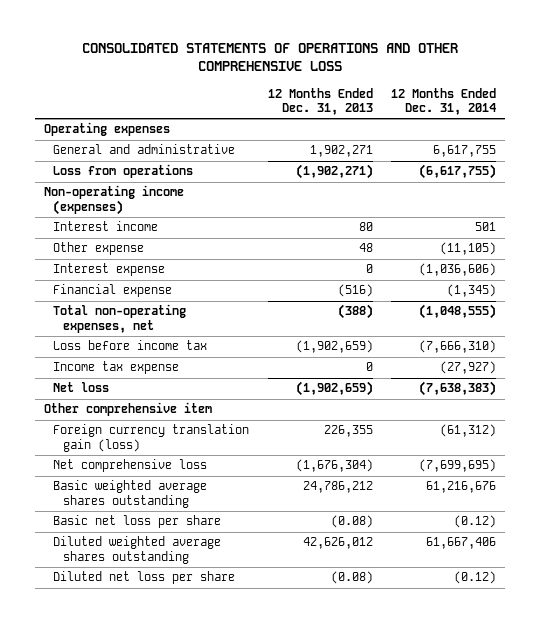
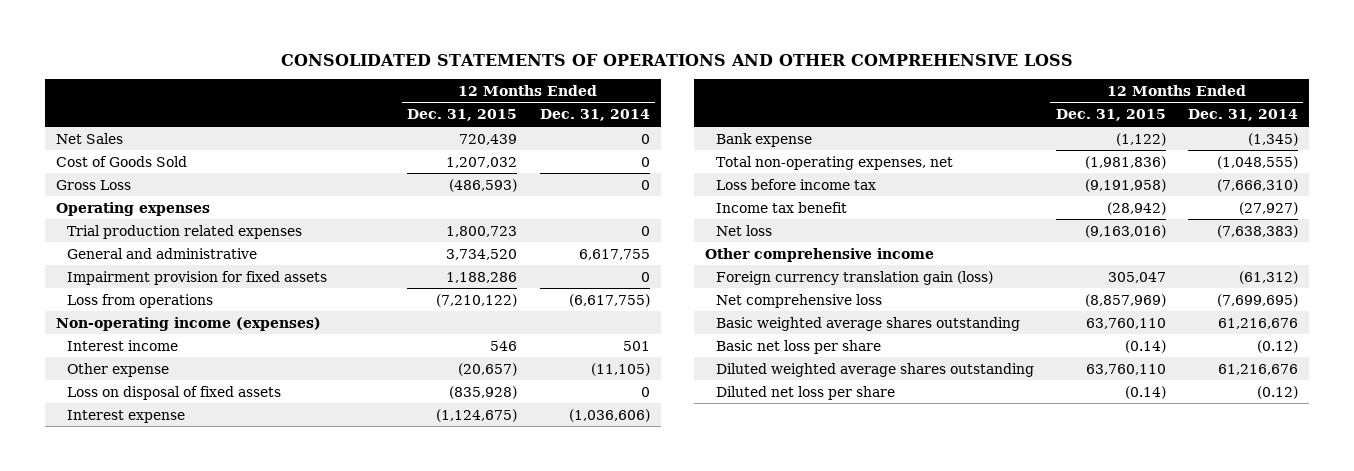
[267,87,373,116] 12 Months Ended Dec. 31, 2013 -> none
none -> [407,109,518,122] Dec. 31, 2015
none -> [56,132,124,144] Net Sales
none -> [56,155,188,167] Cost of Goods Sold
none -> [56,179,132,190] Gross Loss
none -> [67,224,303,239] Trial production related expenses
none -> [67,270,328,285] Impairment provision for fixed assets
none -> [67,385,282,400] Loss on disposal of fixed assets
[53,284,173,298] Financial expense -> [715,132,812,147] Bank expense
[53,361,180,375] Income tax expense -> [715,201,847,213] Income tax benefit
[43,402,212,417] Other comprehensive item -> [704,247,934,262] Other comprehensive income
[426,537,497,550] 61,667,406 -> [1217,363,1298,375] 61,216,676

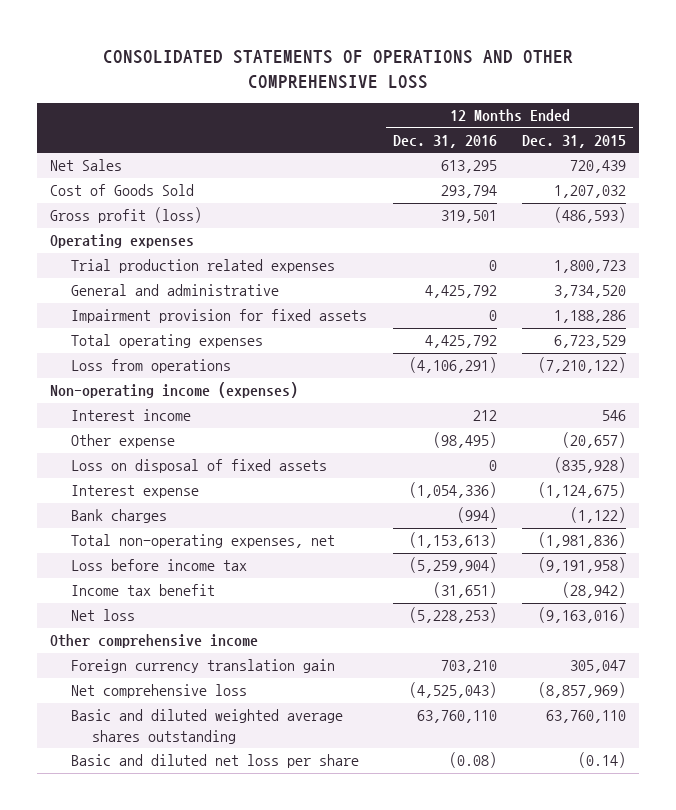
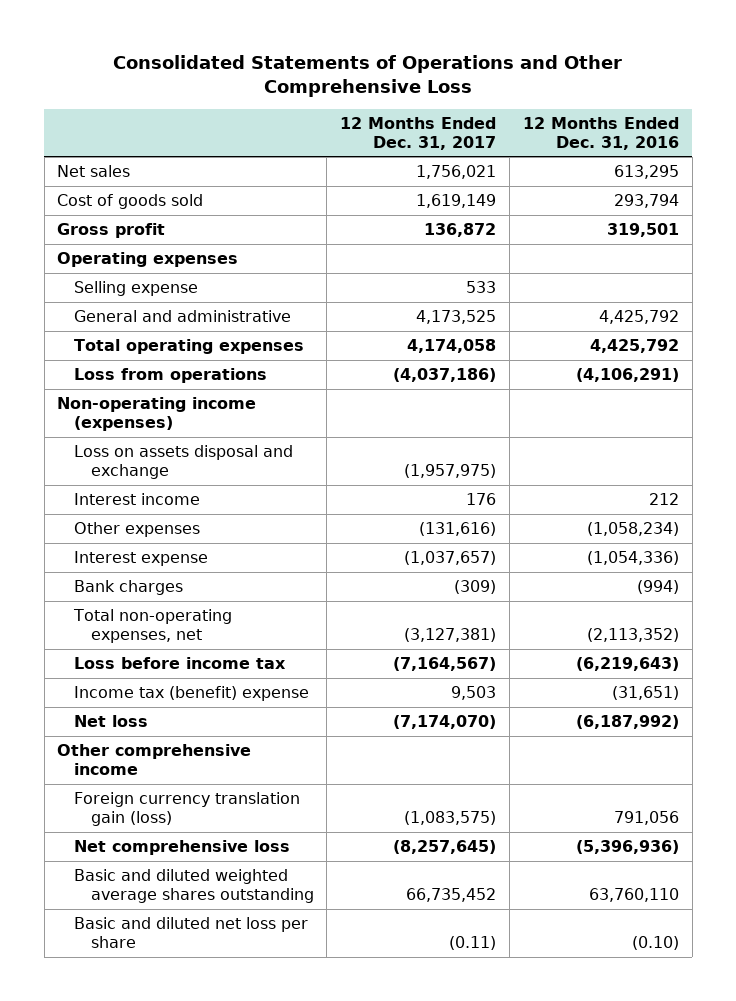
[103,49,574,89] CONSOLIDATED STATEMENTS OF OPERATIONS AND OTHER COMPREHENSIVE LOSS -> [113,54,623,98] Consolidated Statements of Operations and Other Comprehensive Loss
[522,134,627,148] Dec. 31, 2015 -> none
none -> [340,117,497,150] 12 Months Ended Dec. 31, 2017
[49,159,122,172] Net Sales -> [57,165,131,178] Net sales
[49,184,194,197] Cost of Goods Sold -> [57,194,204,210] Cost of goods sold
[49,207,202,224] Gross profit (loss) -> [57,223,166,239] Gross profit
[70,259,335,274] Trial production related expenses -> none
none -> [74,281,199,297] Selling expense
[70,309,367,324] Impairment provision for fixed assets -> none
none -> [74,445,294,479] Loss on assets disposal and exchange
[70,459,327,474] Loss on disposal of fixed assets -> none
[70,434,175,449] Other expense -> [74,522,201,538] Other expenses
[432,432,497,449] (98,495) -> [586,522,679,537] (1,058,234)
[408,532,497,549] (1,153,613) -> [586,627,679,642] (2,113,352)
[408,557,497,574] (5,259,904) -> [575,657,679,672] (6,219,643)
[70,584,215,597] Income tax benefit -> [74,686,310,702] Income tax (benefit) expense
[408,607,497,624] (5,228,253) -> [575,715,679,730] (6,187,992)
[70,659,335,674] Foreign currency translation gain -> [74,792,301,826] Foreign currency translation gain (loss)
[440,660,497,674] 703,210 -> [613,810,679,825] 791,056
[408,682,497,699] (4,525,043) -> [575,840,679,855] (5,396,936)
[448,752,497,769] (0.08) -> [631,935,679,950] (0.10)

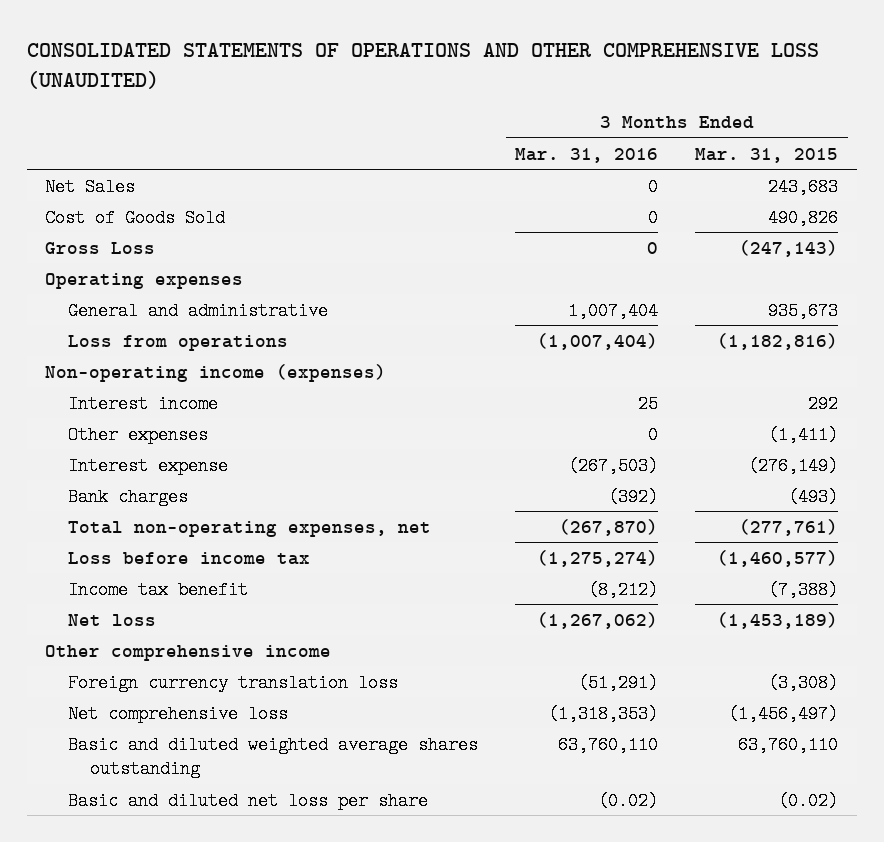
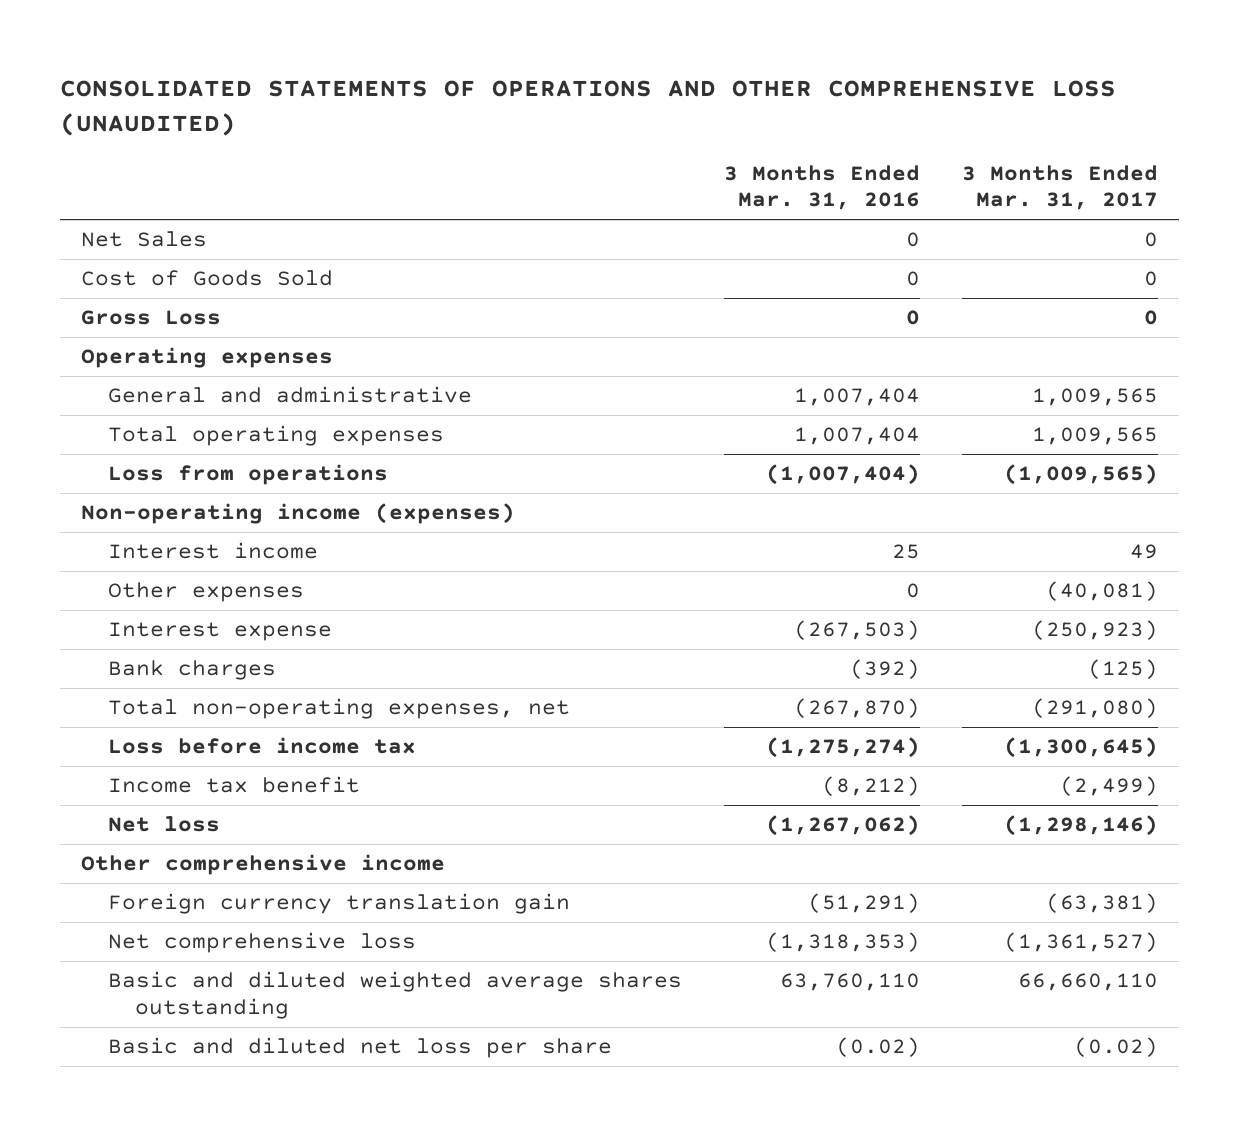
[695,147,839,163] Mar. 31, 2015 -> none
none -> [962,165,1159,211] 3 Months Ended Mar. 31, 2017
none -> [108,425,445,447] Total operating expenses
[67,673,398,692] Foreign currency translation loss -> [108,893,571,915] Foreign currency translation gain

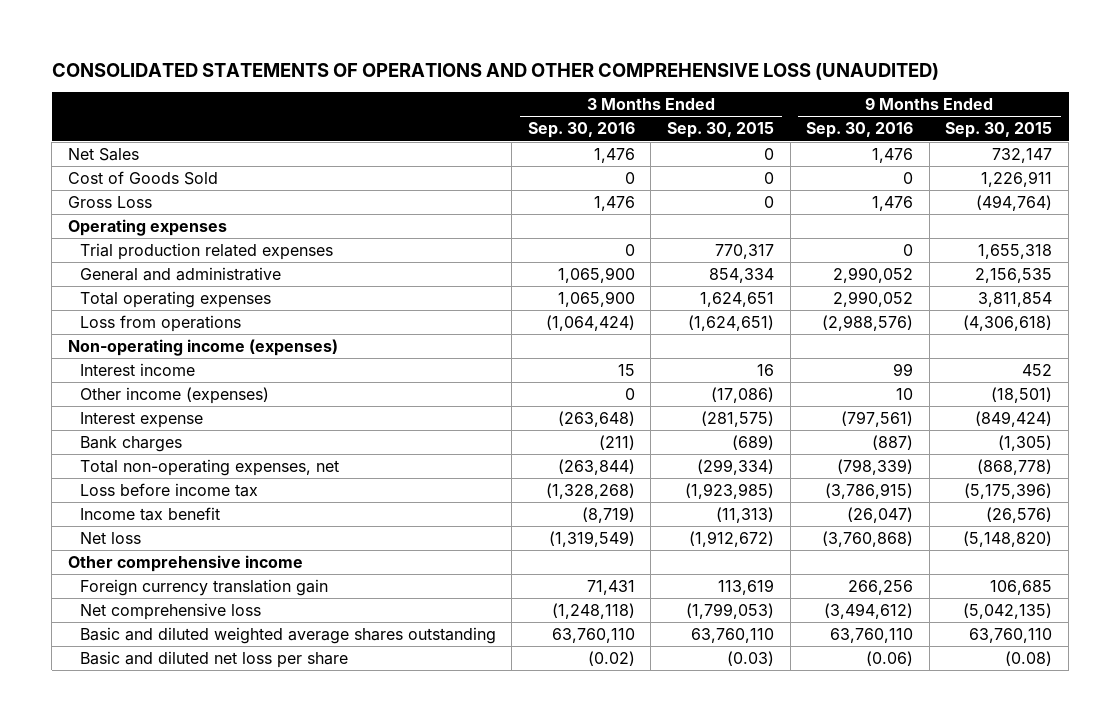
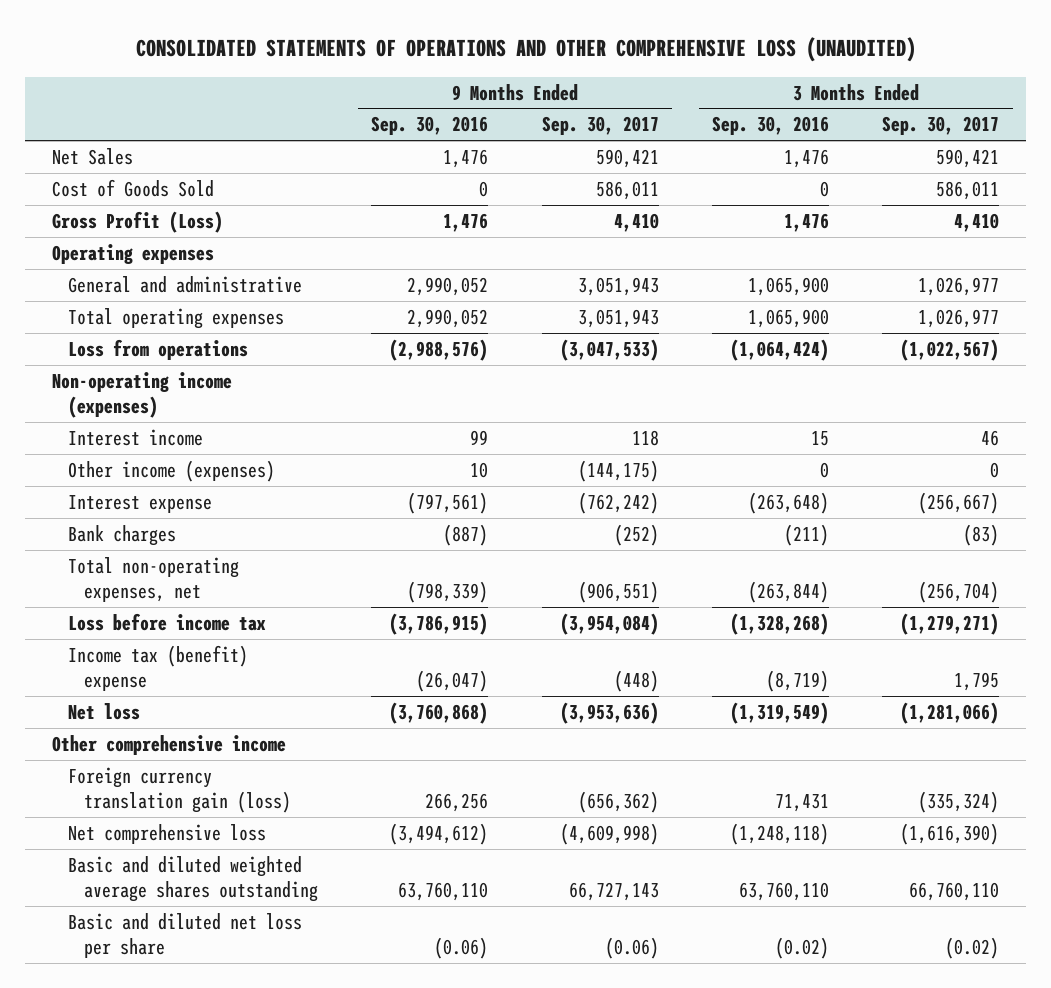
[667,122,775,139] Sep. 30, 2015 -> none
[945,122,1053,139] Sep. 30, 2015 -> none
none -> [541,116,659,136] Sep. 30, 2017
none -> [882,116,1000,136] Sep. 30, 2017
[67,195,152,208] Gross Loss -> [51,210,223,233] Gross Profit (Loss)
[79,242,333,260] Trial production related expenses -> none
[79,506,220,521] Income tax benefit -> [67,644,248,691] Income tax (benefit) expense
[79,578,328,596] Foreign currency translation gain -> [67,766,292,813] Foreign currency translation gain (loss)

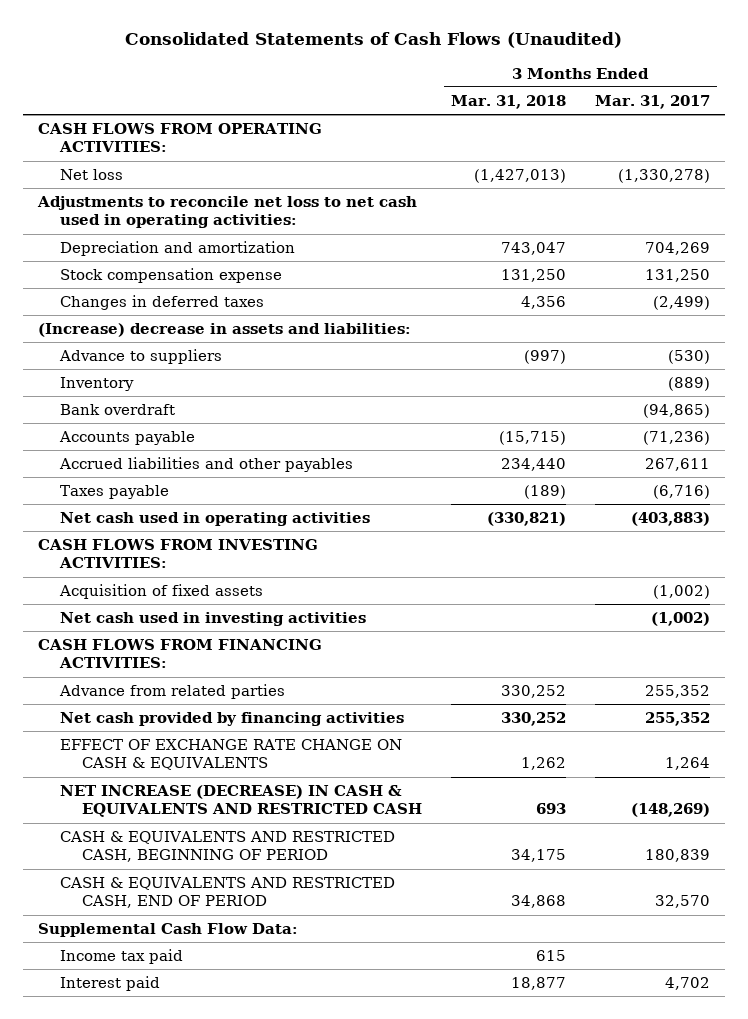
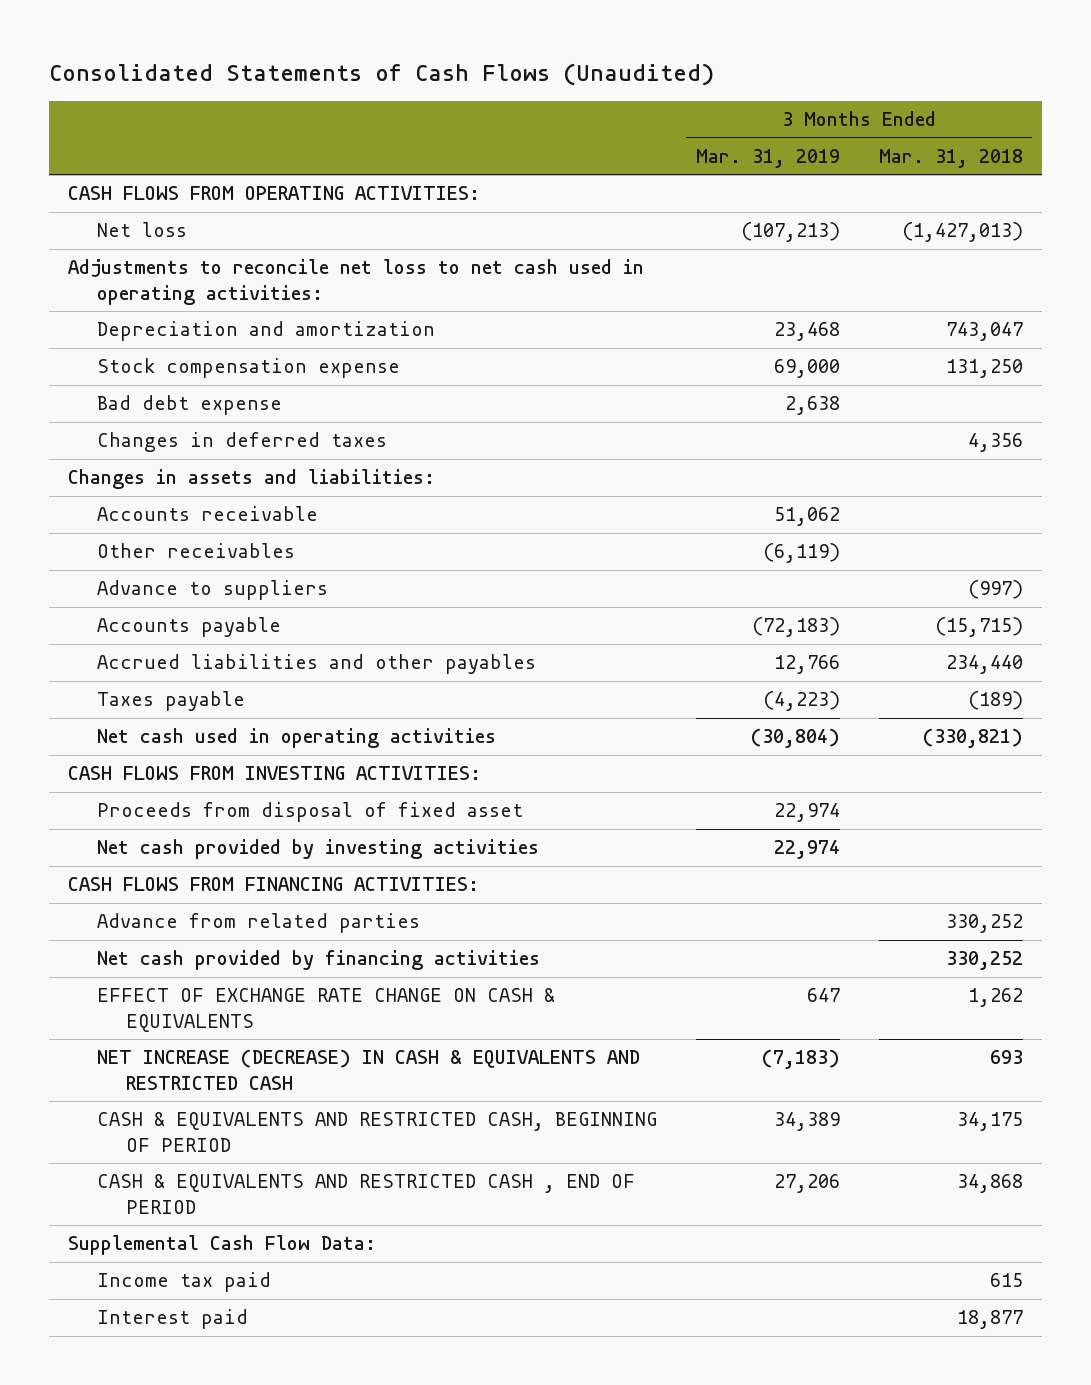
[595,94,711,109] Mar. 31, 2017 -> none
none -> [695,148,840,168] Mar. 31, 2019
none -> [97,395,283,416] Bad debt expense
[37,322,411,337] (Increase) decrease in assets and liabilities: -> [68,469,436,490] Changes in assets and liabilities:
none -> [97,506,319,522] Accounts receivable
none -> [97,543,296,559] Other receivables
[59,376,134,391] Inventory -> none
[59,403,175,415] Bank overdraft -> none
[58,583,263,599] Acquisition of fixed assets -> none
none -> [97,802,524,823] Proceeds from disposal of fixed asset
[59,611,366,626] Net cash used in investing activities -> [97,839,540,860] Net cash provided by investing activities
[59,876,395,909] CASH & EQUIVALENTS AND RESTRICTED CASH, END OF PERIOD -> [97,1174,636,1214] CASH & EQUIVALENTS AND RESTRICTED CASH , END OF PERIOD

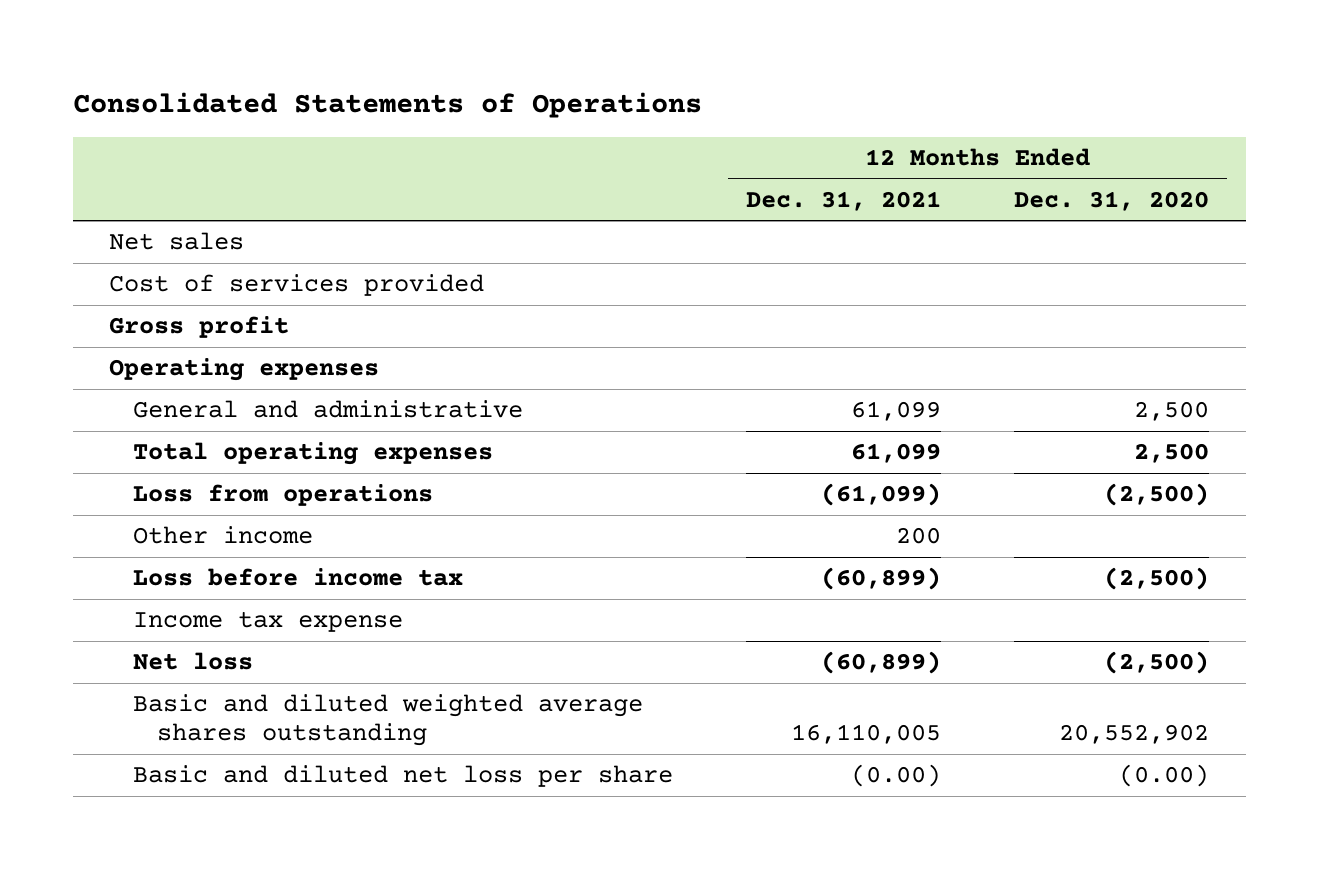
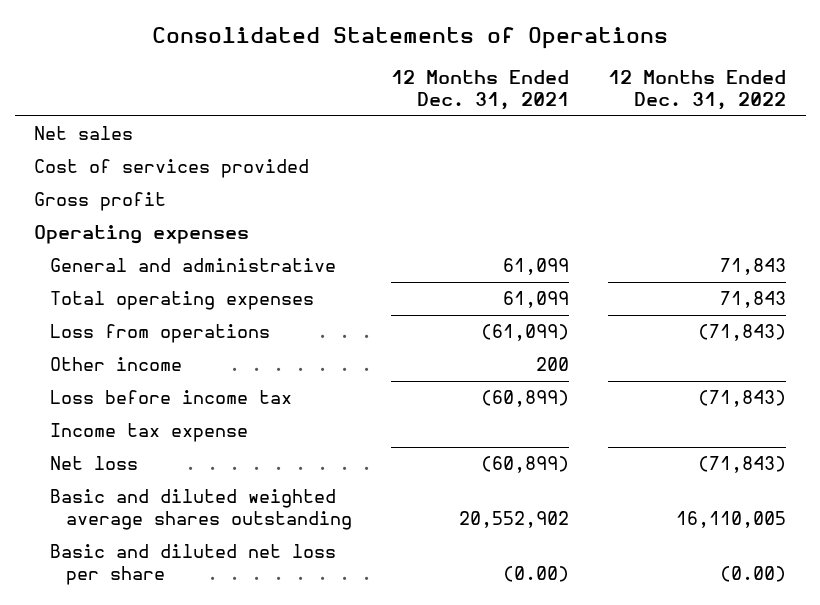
[1014,190,1210,211] Dec. 31, 2020 -> none
none -> [608,70,787,111] 12 Months Ended Dec. 31, 2022
[790,724,941,745] 16,110,005 -> [459,511,570,529] 20,552,902

